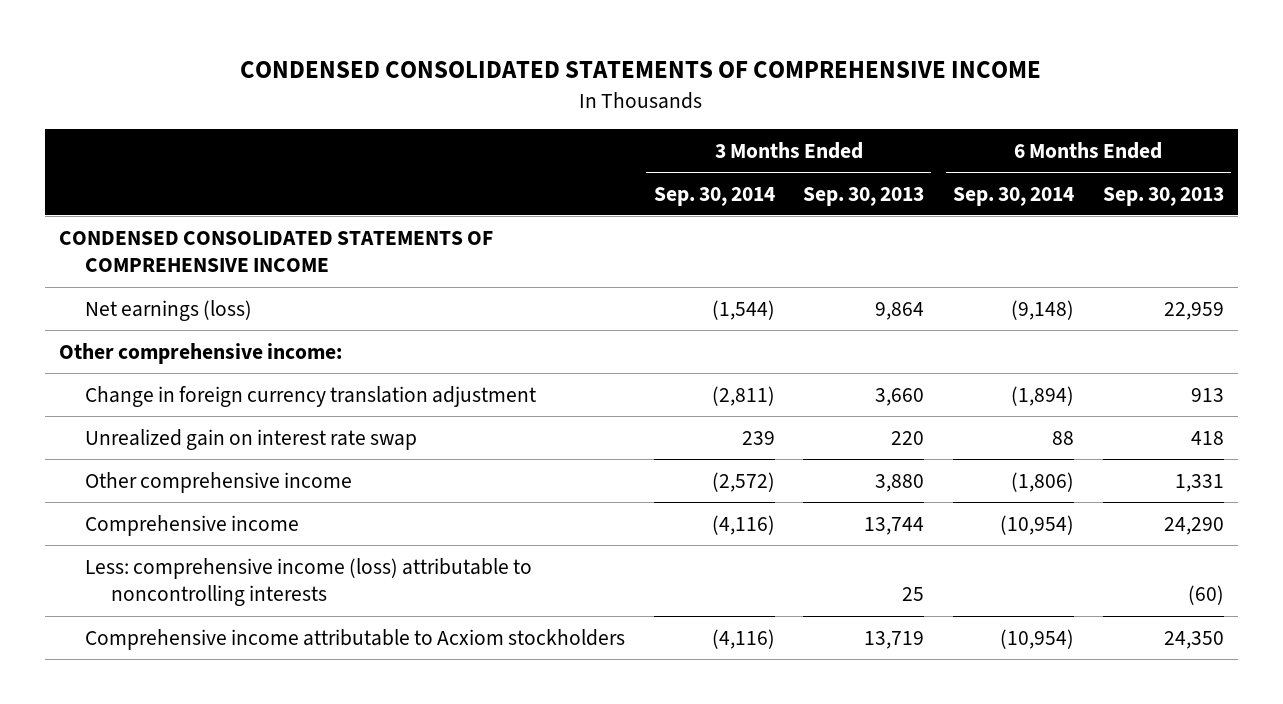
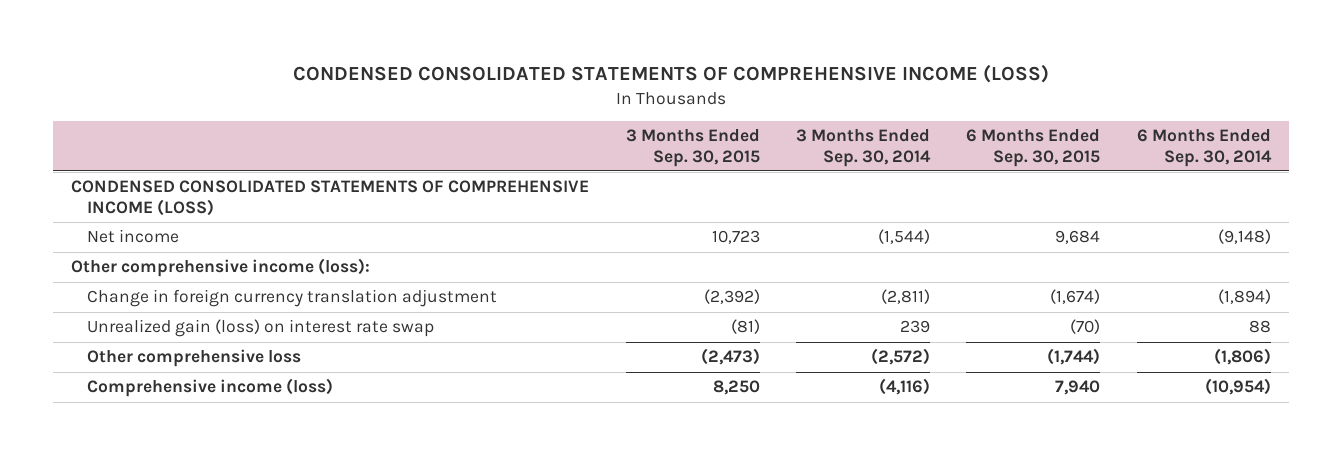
[240,61,1042,79] CONDENSED CONSOLIDATED STATEMENTS OF COMPREHENSIVE INCOME -> [292,64,1049,84] CONDENSED CONSOLIDATED STATEMENTS OF COMPREHENSIVE INCOME (LOSS)
[803,186,925,206] Sep. 30, 2013 -> none
[1102,186,1224,206] Sep. 30, 2013 -> none
none -> [625,129,760,167] 3 Months Ended Sep. 30, 2015
none -> [966,129,1101,167] 6 Months Ended Sep. 30, 2015
[58,230,493,273] CONDENSED CONSOLIDATED STATEMENTS OF COMPREHENSIVE INCOME -> [71,180,590,216] CONDENSED CONSOLIDATED STATEMENTS OF COMPREHENSIVE INCOME (LOSS)
[84,299,252,321] Net earnings (loss) -> [86,229,179,244] Net income
[58,342,342,364] Other comprehensive income: -> [71,258,371,278] Other comprehensive income (loss):
[84,514,299,536] Comprehensive income -> none
[84,557,532,607] Less: comprehensive income (loss) attributable to noncontrolling interests -> none
[84,428,417,450] Unrealized gain on interest rate swap -> [86,319,434,338] Unrealized gain (loss) on interest rate swap
[84,471,352,493] Other comprehensive income -> [86,349,301,368] Other comprehensive loss
[84,628,625,650] Comprehensive income attributable to Acxiom stockholders -> [86,378,333,398] Comprehensive income (loss)

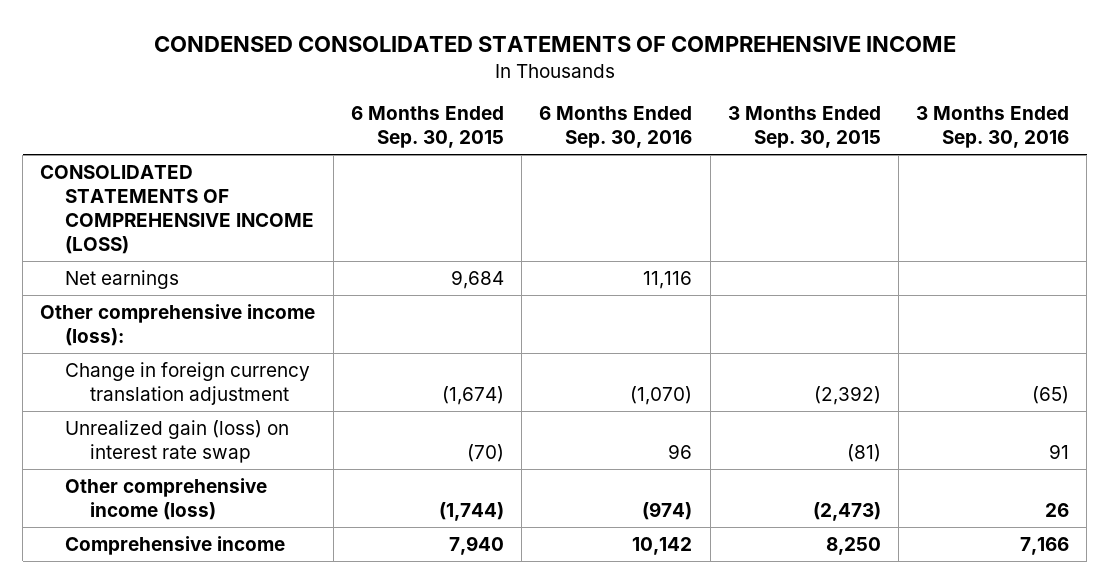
[292,64,1049,84] CONDENSED CONSOLIDATED STATEMENTS OF COMPREHENSIVE INCOME (LOSS) -> [153,36,956,53] CONDENSED CONSOLIDATED STATEMENTS OF COMPREHENSIVE INCOME
[795,129,931,167] 3 Months Ended Sep. 30, 2014 -> none
[1136,129,1272,167] 6 Months Ended Sep. 30, 2014 -> none
none -> [539,106,693,149] 6 Months Ended Sep. 30, 2016
none -> [916,106,1070,149] 3 Months Ended Sep. 30, 2016
[86,229,179,244] Net income -> none
[71,180,590,216] CONDENSED CONSOLIDATED STATEMENTS OF COMPREHENSIVE INCOME (LOSS) -> [40,164,315,255] CONSOLIDATED STATEMENTS OF COMPREHENSIVE INCOME (LOSS)
none -> [65,269,180,289] Net earnings
[86,349,301,368] Other comprehensive loss -> [65,477,268,520] Other comprehensive income (loss)
[86,378,333,398] Comprehensive income (loss) -> [65,535,286,555] Comprehensive income

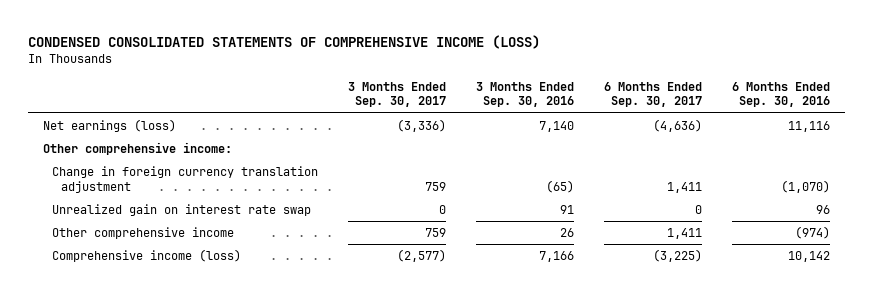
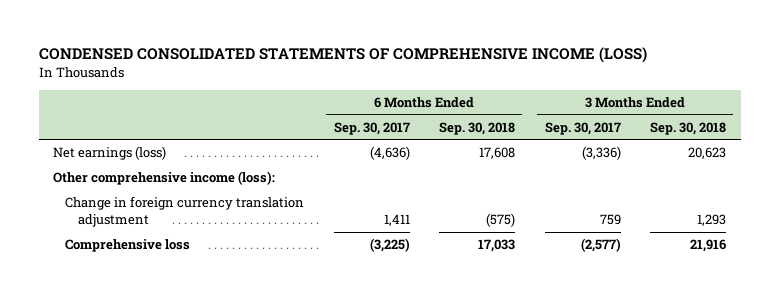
[476,81,575,108] 3 Months Ended Sep. 30, 2016 -> none
[732,81,831,108] 6 Months Ended Sep. 30, 2016 -> none
none -> [439,121,516,135] Sep. 30, 2018
none -> [649,121,726,135] Sep. 30, 2018
[43,142,233,156] Other comprehensive income: -> [53,171,276,186] Other comprehensive income (loss):
[52,204,312,217] Unrealized gain on interest rate swap -> none
[52,227,235,240] Other comprehensive income -> none
[52,249,242,263] Comprehensive income (loss) -> [65,239,191,253] Comprehensive loss

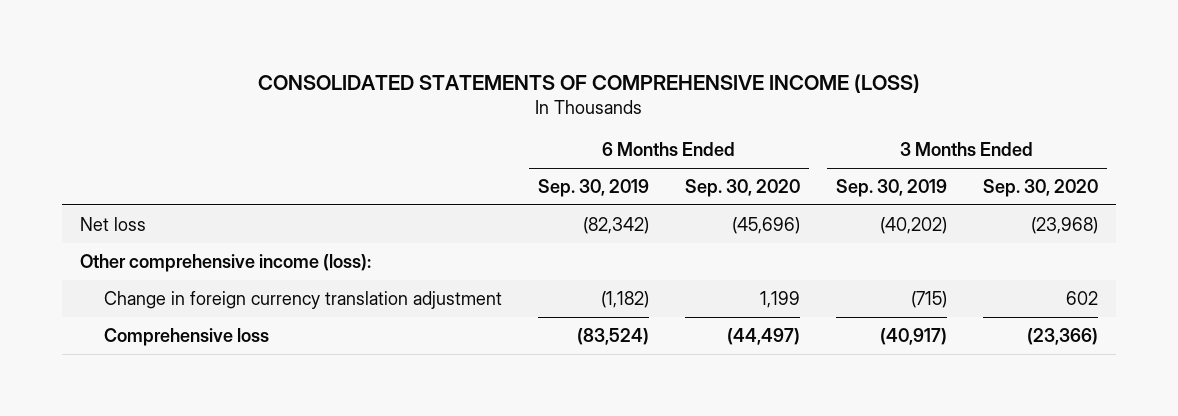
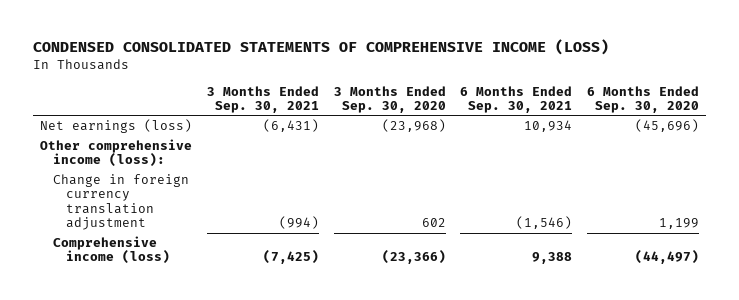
[258,73,921,93] CONSOLIDATED STATEMENTS OF COMPREHENSIVE INCOME (LOSS) -> [33,39,610,56] CONDENSED CONSOLIDATED STATEMENTS OF COMPREHENSIVE INCOME (LOSS)
[537,178,649,197] Sep. 30, 2019 -> none
[835,178,947,197] Sep. 30, 2019 -> none
none -> [207,85,320,113] 3 Months Ended Sep. 30, 2021
none -> [460,85,573,113] 6 Months Ended Sep. 30, 2021
[80,216,147,231] Net loss -> [40,119,193,134] Net earnings (loss)
[103,327,269,346] Comprehensive loss -> [53,236,170,265] Comprehensive income (loss)

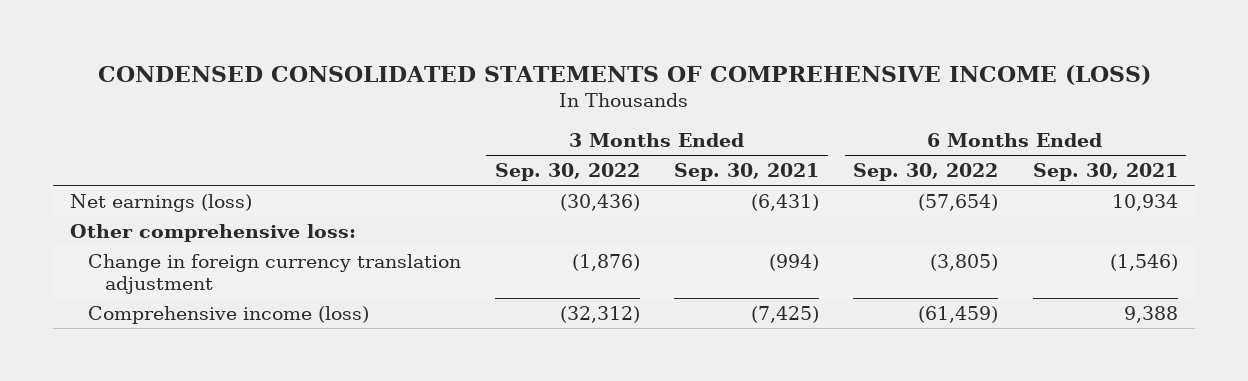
[333,85,446,113] 3 Months Ended Sep. 30, 2020 -> none
[586,85,699,113] 6 Months Ended Sep. 30, 2020 -> none
none -> [494,163,640,182] Sep. 30, 2022
none -> [853,163,999,182] Sep. 30, 2022
[40,139,193,168] Other comprehensive income (loss): -> [70,223,357,242] Other comprehensive loss:

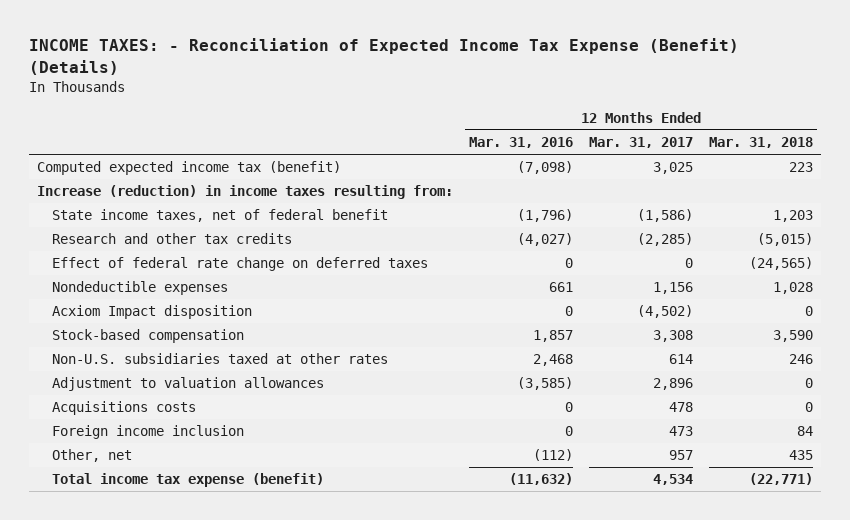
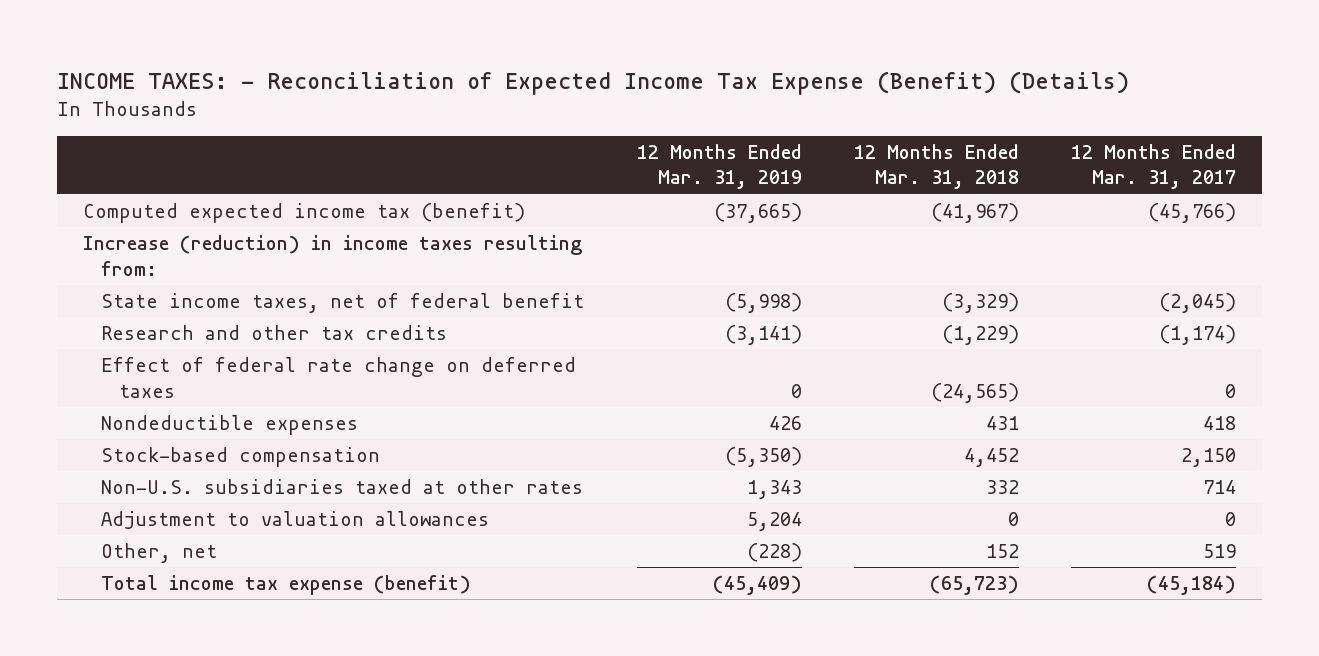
[469,137,574,149] Mar. 31, 2016 -> none
none -> [636,143,802,190] 12 Months Ended Mar. 31, 2019
[652,162,693,175] 3,025 -> [1148,203,1237,224] (45,766)
[788,162,813,173] 223 -> [930,203,1019,224] (41,967)
[636,209,693,223] (1,586) -> [1159,293,1237,314] (2,045)
[772,210,813,223] 1,203 -> [941,293,1019,314] (3,329)
[636,233,693,247] (2,285) -> [1159,325,1237,346] (1,174)
[756,233,813,247] (5,015) -> [941,325,1019,346] (1,229)
[51,305,252,320] Acxiom Impact disposition -> none
[51,401,196,416] Acquisitions costs -> none
[51,425,244,440] Foreign income inclusion -> none
[652,282,693,295] 1,156 -> [1203,416,1237,431] 418
[772,282,813,295] 1,028 -> [985,416,1019,431] 431
[652,330,693,343] 3,308 -> [1181,448,1237,468] 2,150
[772,330,813,343] 3,590 -> [963,448,1019,468] 4,452
[668,354,693,365] 614 -> [1203,480,1237,495] 714
[788,354,813,365] 246 -> [985,480,1019,495] 332
[652,378,693,391] 2,896 -> [1225,512,1237,527] 0
[668,450,693,461] 957 -> [1203,544,1237,559] 519
[788,450,813,461] 435 -> [985,544,1019,559] 152
[652,474,693,486] 4,534 -> [1147,575,1237,596] (45,184)
[748,473,813,486] (22,771) -> [929,575,1019,596] (65,723)

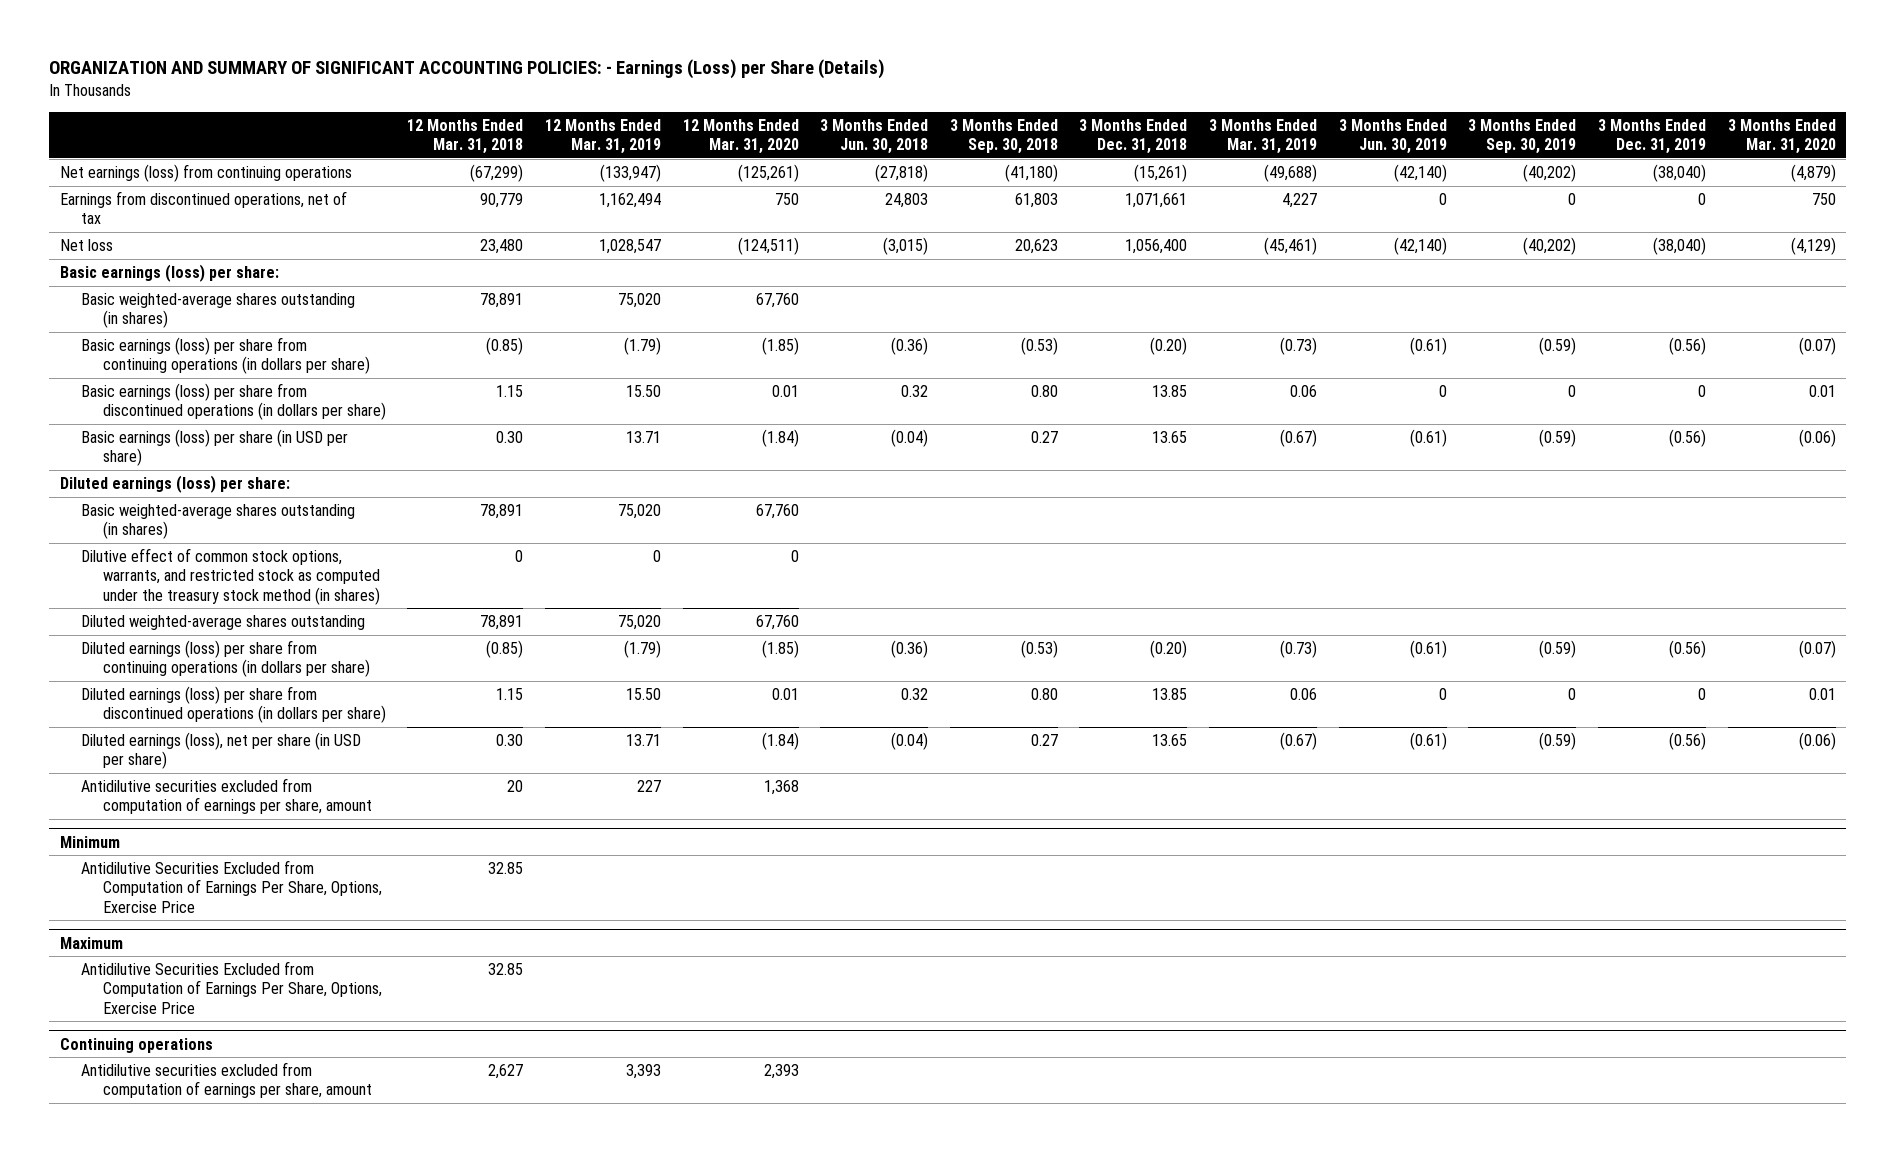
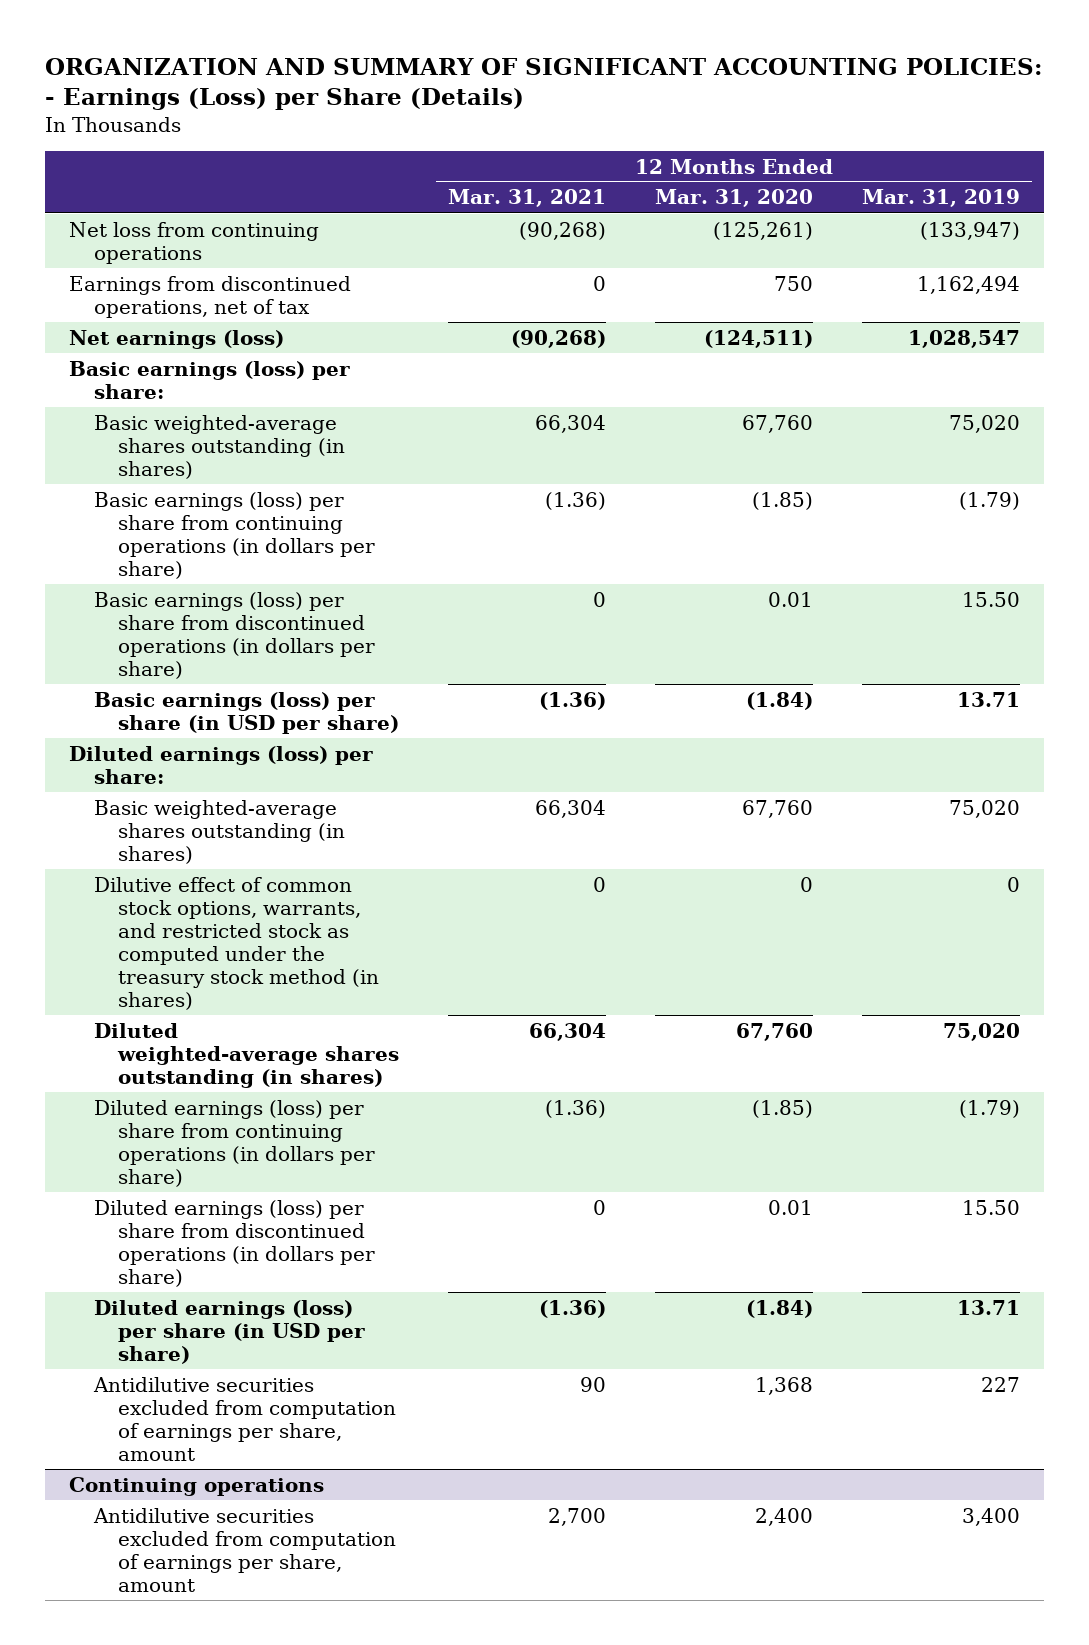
[407,118,524,155] 12 Months Ended Mar. 31, 2018 -> none
[820,118,929,155] 3 Months Ended Jun. 30, 2018 -> none
[949,118,1058,155] 3 Months Ended Sep. 30, 2018 -> none
[1079,118,1188,155] 3 Months Ended Dec. 31, 2018 -> none
[1209,118,1318,155] 3 Months Ended Mar. 31, 2019 -> none
[1338,118,1447,155] 3 Months Ended Jun. 30, 2019 -> none
[1468,118,1577,155] 3 Months Ended Sep. 30, 2019 -> none
[1597,118,1706,155] 3 Months Ended Dec. 31, 2019 -> none
[1727,118,1836,155] 3 Months Ended Mar. 31, 2020 -> none
none -> [447,189,606,208] Mar. 31, 2021
[60,164,353,183] Net earnings (loss) from continuing operations -> [69,221,320,264] Net loss from continuing operations
[60,239,114,252] Net loss -> [69,329,285,349] Net earnings (loss)
[81,615,366,631] Diluted weighted-average shares outstanding -> [93,1022,400,1088] Diluted weighted-average shares outstanding (in shares)
[81,732,362,770] Diluted earnings (loss), net per share (in USD per share) -> [93,1299,366,1364] Diluted earnings (loss) per share (in USD per share)
[60,835,121,848] Minimum -> none
[81,860,382,913] Antidilutive Securities Excluded from Computation of Earnings Per Share, Options, Exercise Price -> none
[60,936,124,949] Maximum -> none
[81,961,382,1014] Antidilutive Securities Excluded from Computation of Earnings Per Share, Options, Exercise Price -> none
[625,1064,661,1080] 3,393 -> [961,1507,1020,1526] 3,400
[763,1064,799,1080] 2,393 -> [754,1507,813,1526] 2,400

